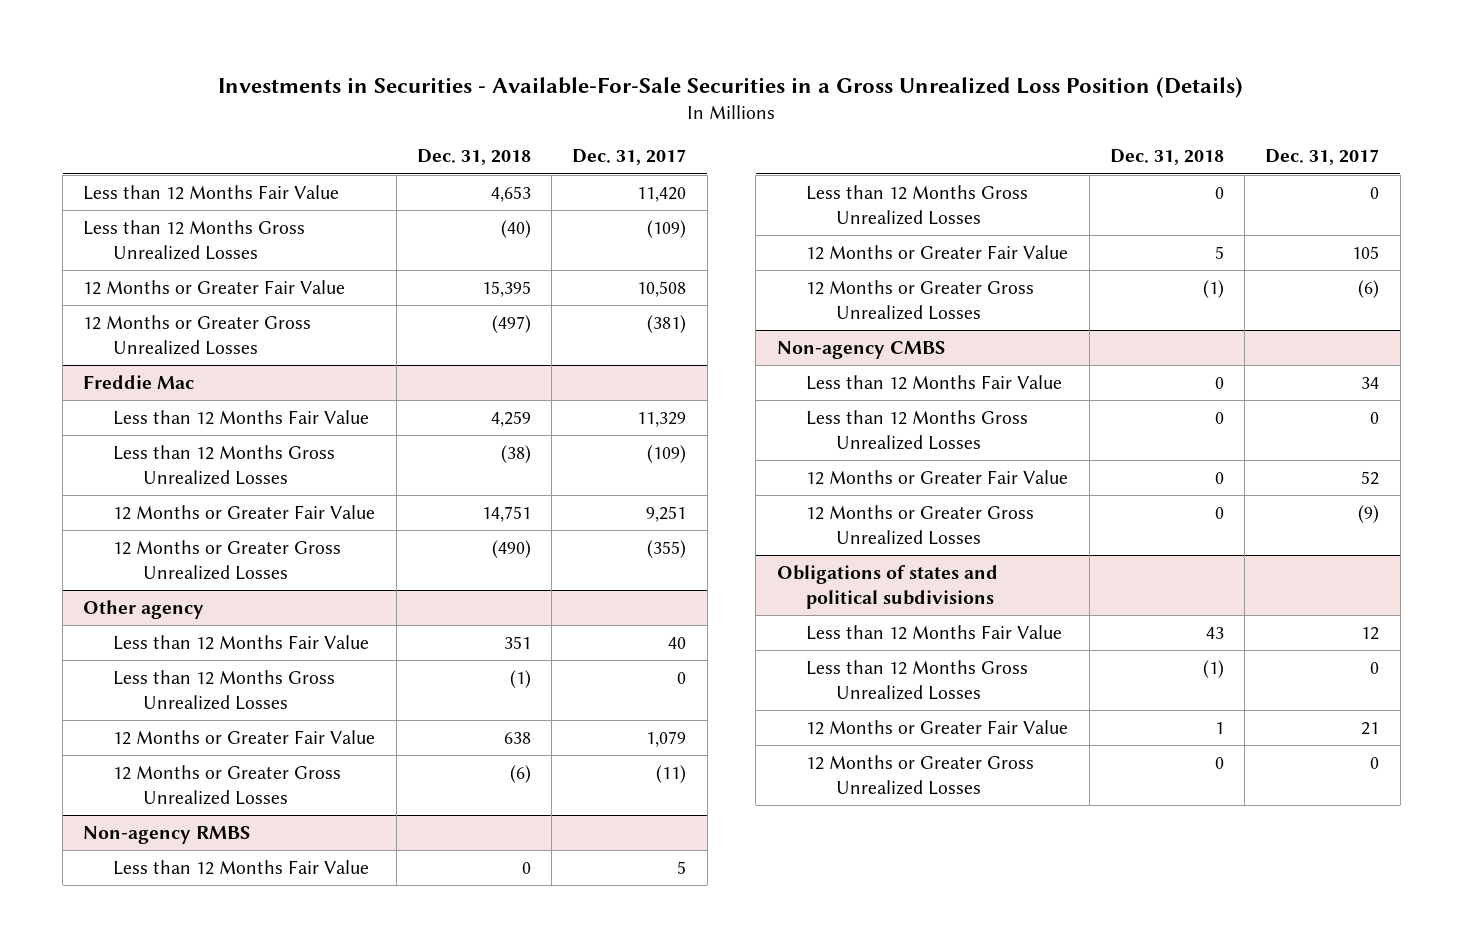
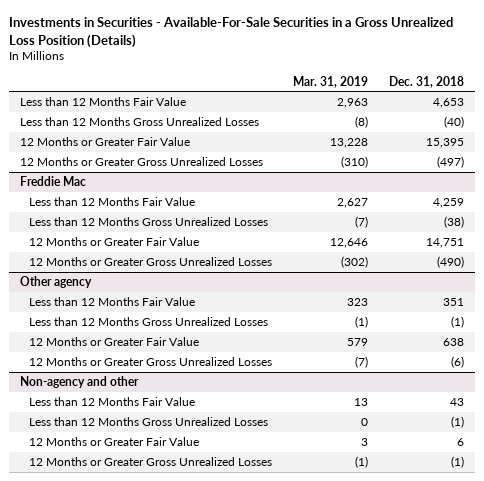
[572,149,687,166] Dec. 31, 2017 -> none
none -> [293,75,369,88] Mar. 31, 2019
[83,825,252,844] Non-agency RMBS -> none
[113,859,370,875] Less than 12 Months Fair Value -> none
[806,184,1029,225] Less than 12 Months Gross Unrealized Losses -> none
[806,244,1069,260] 12 Months or Greater Fair Value -> none
[806,279,1035,320] 12 Months or Greater Gross Unrealized Losses -> none
[776,340,946,359] Non-agency CMBS -> none
[806,374,1063,390] Less than 12 Months Fair Value -> none
[806,409,1029,450] Less than 12 Months Gross Unrealized Losses -> none
[806,469,1069,485] 12 Months or Greater Fair Value -> none
[806,504,1035,545] 12 Months or Greater Gross Unrealized Losses -> none
[776,564,998,609] Obligations of states and political subdivisions -> none
none -> [19,375,139,388] Non-agency and other
[1214,721,1224,734] 1 -> [457,437,465,446] 6
[1214,756,1224,769] 0 -> [451,455,465,468] (1)

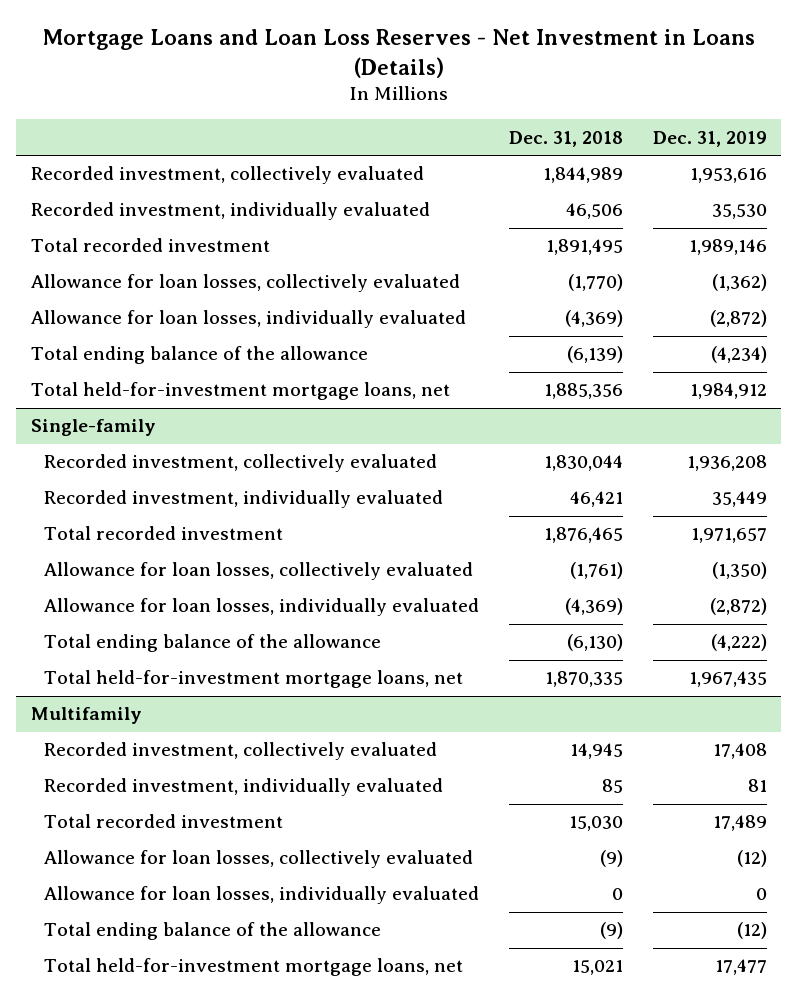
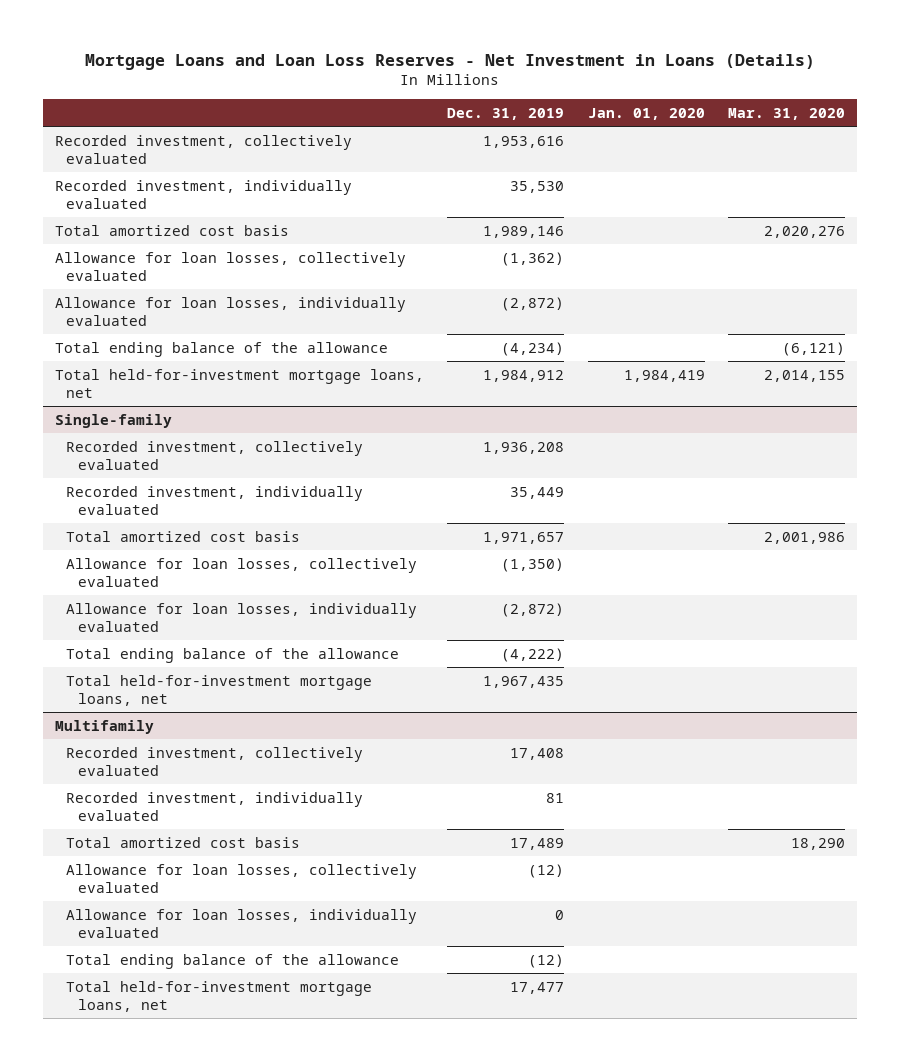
[508,130,623,147] Dec. 31, 2018 -> none
none -> [587,107,705,120] Jan. 01, 2020
none -> [727,107,845,120] Mar. 31, 2020
[30,238,270,253] Total recorded investment -> [54,224,289,236] Total amortized cost basis
[44,526,284,541] Total recorded investment -> [66,530,301,542] Total amortized cost basis
[44,814,284,829] Total recorded investment -> [66,836,301,848] Total amortized cost basis

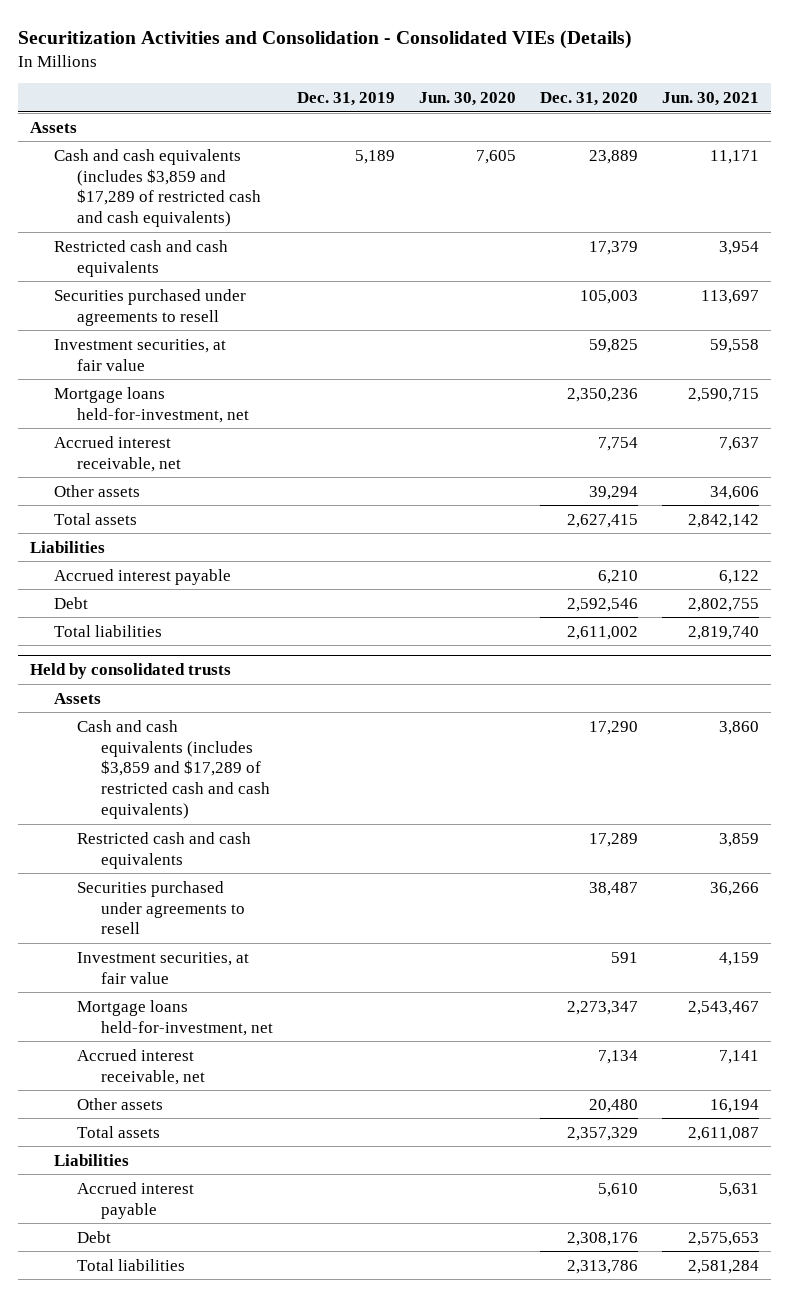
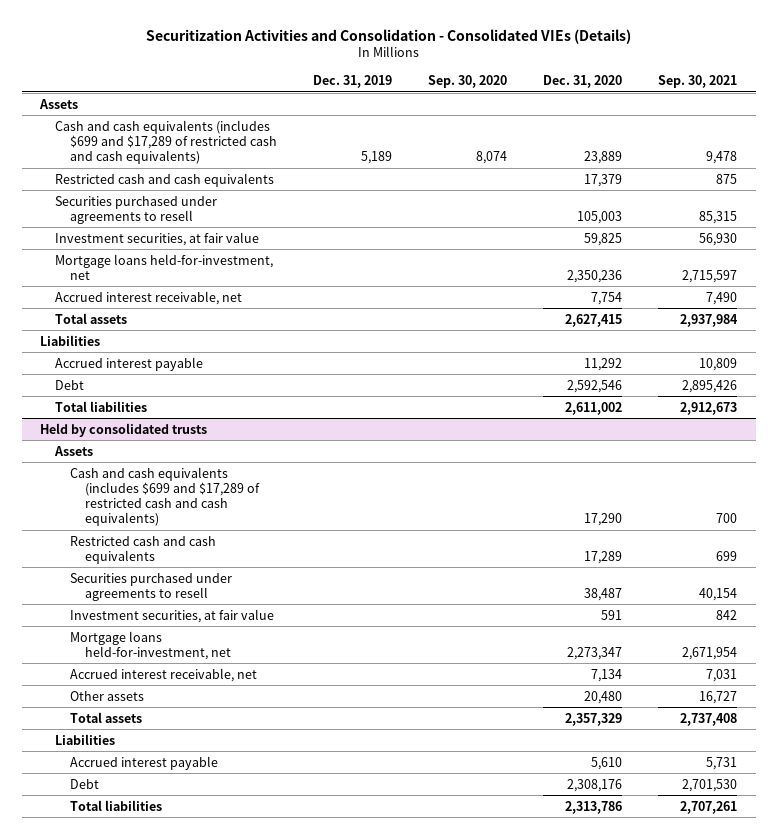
[418,92,516,107] Jun. 30, 2020 -> none
[661,92,759,107] Jun. 30, 2021 -> none
none -> [428,75,508,89] Sep. 30, 2020
none -> [658,75,738,89] Sep. 30, 2021
[53,148,262,228] Cash and cash equivalents (includes $3,859 and $17,289 of restricted cash and cash equivalents) -> [55,119,278,164] Cash and cash equivalents (includes $699 and $17,289 of restricted cash and cash equivalents)
[53,484,140,497] Other assets -> none
[597,569,638,584] 6,210 -> [584,357,623,371] 11,292
[77,719,270,820] Cash and cash equivalents (includes $3,859 and $17,289 of restricted cash and cash equivalents) -> [70,466,261,527] Cash and cash equivalents (includes $699 and $17,289 of restricted cash and cash equivalents)

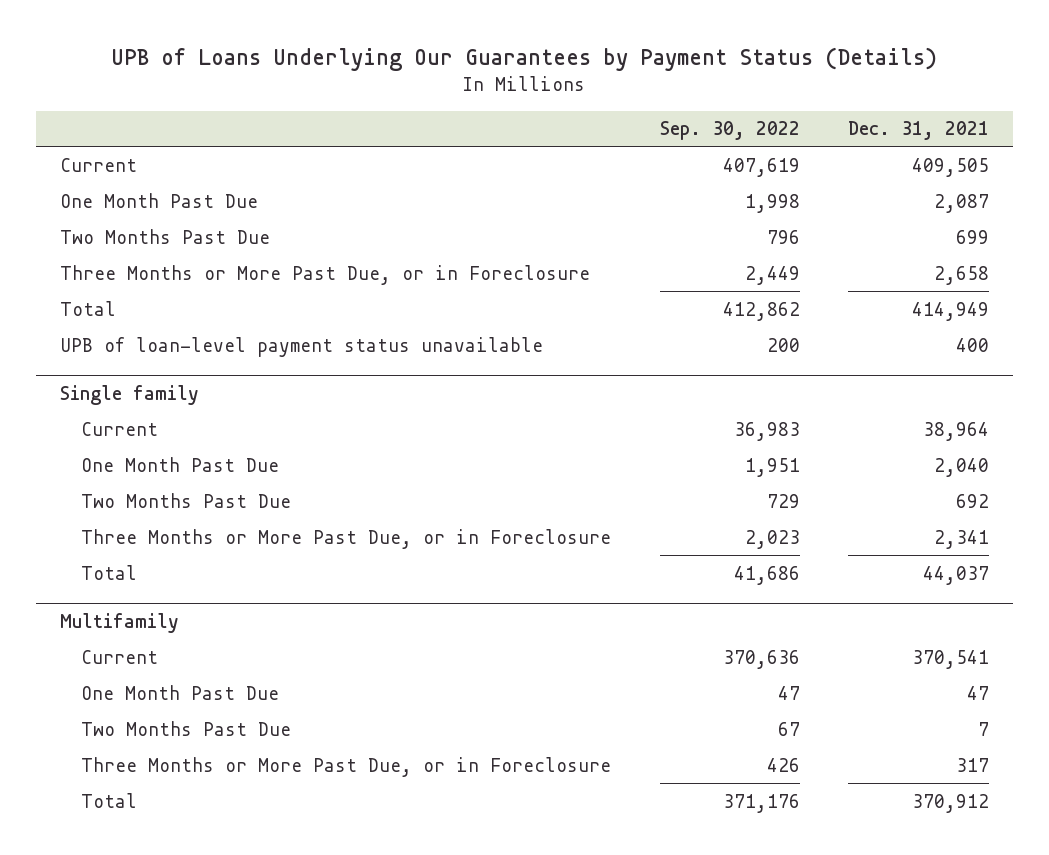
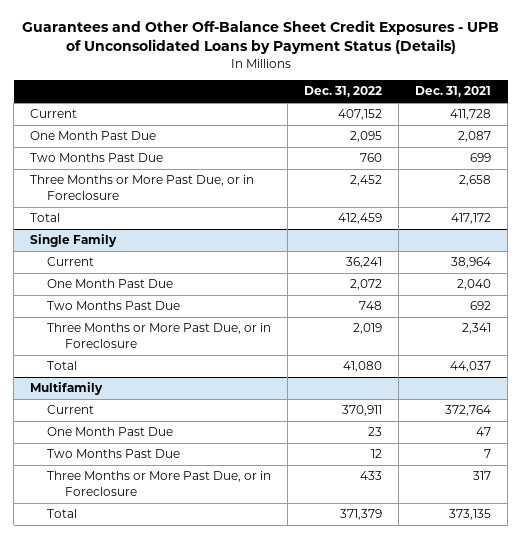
[111,47,938,72] UPB of Loans Underlying Our Guarantees by Payment Status (Details) -> [21,20,499,55] Guarantees and Other Off-Balance Sheet Credit Exposures - UPB of Unconsolidated Loans by Payment Status (Details)
[659,121,800,141] Sep. 30, 2022 -> none
none -> [304,86,383,98] Dec. 31, 2022
[912,157,990,177] 409,505 -> [450,109,492,121] 411,728
[59,336,543,357] UPB of loan-level payment status unavailable -> none
[912,301,990,321] 414,949 -> [451,213,492,225] 417,172
[59,385,199,406] Single family -> [29,234,117,248] Single Family
[912,649,990,669] 370,541 -> [445,405,492,417] 372,764
[912,793,990,813] 370,912 -> [449,509,492,521] 373,135

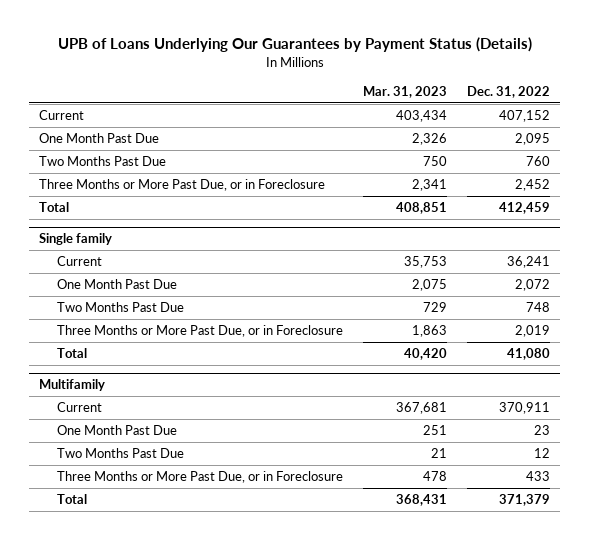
[21,20,499,55] Guarantees and Other Off-Balance Sheet Credit Exposures - UPB of Unconsolidated Loans by Payment Status (Details) -> [57,37,532,53] UPB of Loans Underlying Our Guarantees by Payment Status (Details)
[415,86,492,98] Dec. 31, 2021 -> none
none -> [362,86,447,99] Mar. 31, 2023
[29,234,117,248] Single Family -> [39,233,113,246] Single family

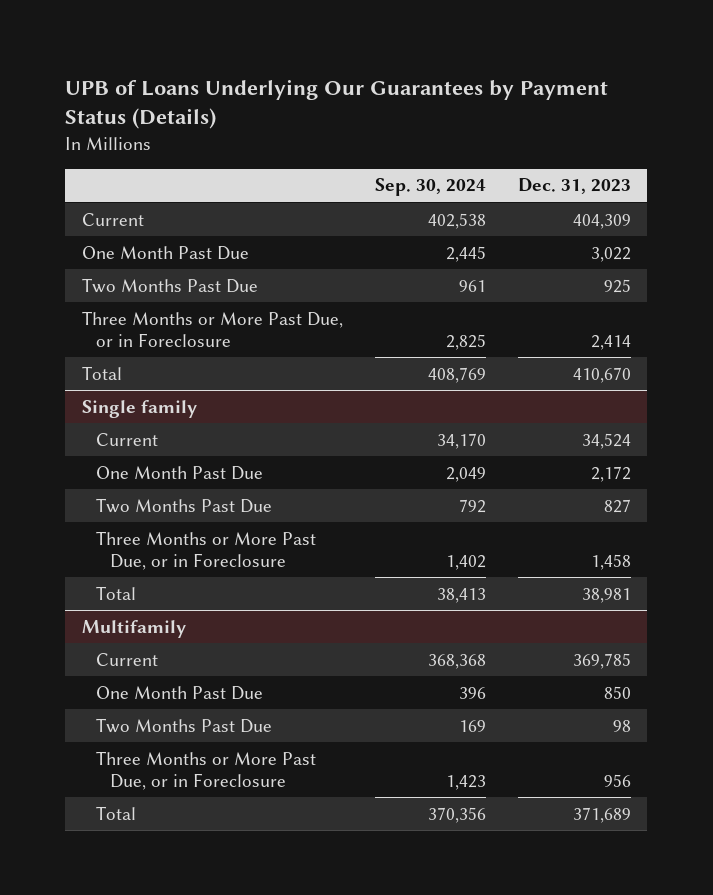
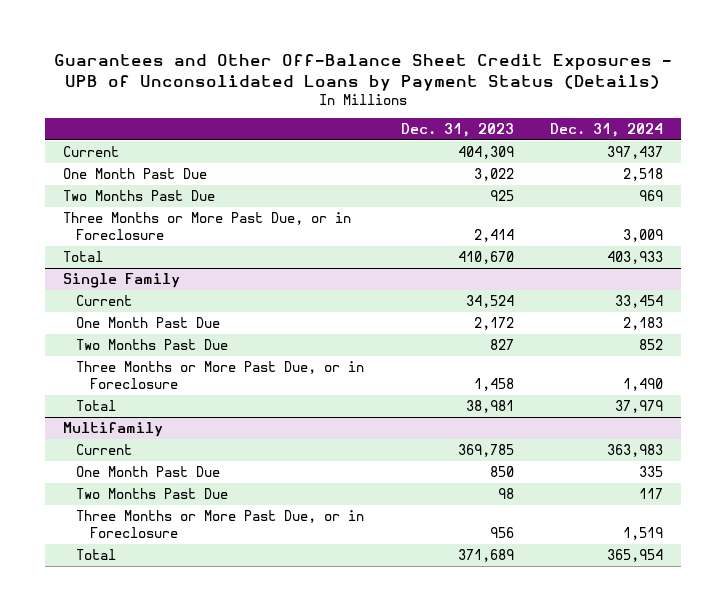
[65,78,609,130] UPB of Loans Underlying Our Guarantees by Payment Status (Details) -> [54,53,673,91] Guarantees and Other Off-Balance Sheet Credit Exposures - UPB of Unconsolidated Loans by Payment Status (Details)
[374,178,486,197] Sep. 30, 2024 -> none
none -> [549,122,663,137] Dec. 31, 2024
[81,399,197,418] Single family -> [63,273,181,289] Single Family

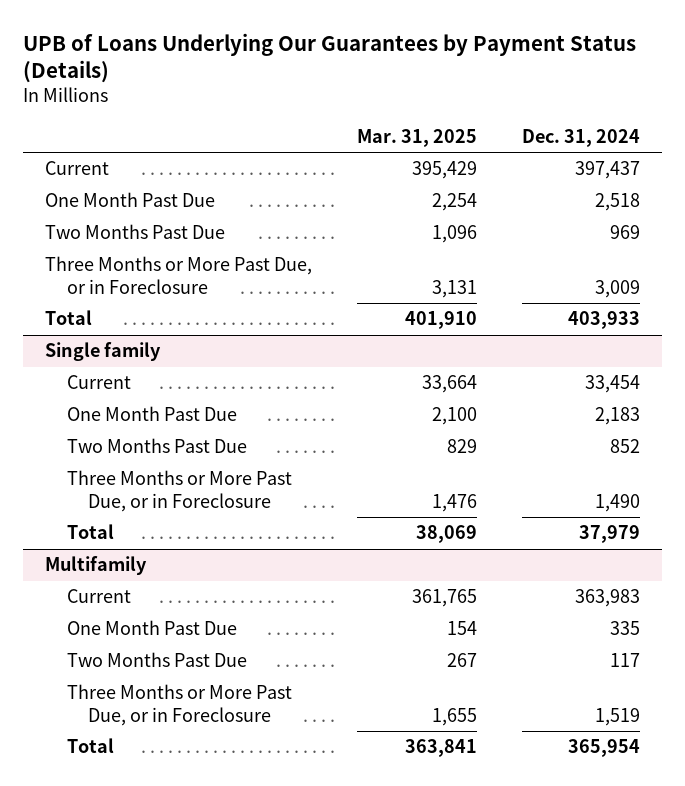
[54,53,673,91] Guarantees and Other Off-Balance Sheet Credit Exposures - UPB of Unconsolidated Loans by Payment Status (Details) -> [22,32,636,84] UPB of Loans Underlying Our Guarantees by Payment Status (Details)
[400,122,514,137] Dec. 31, 2023 -> none
none -> [357,128,478,147] Mar. 31, 2025
[63,273,181,289] Single Family -> [45,342,162,362] Single family

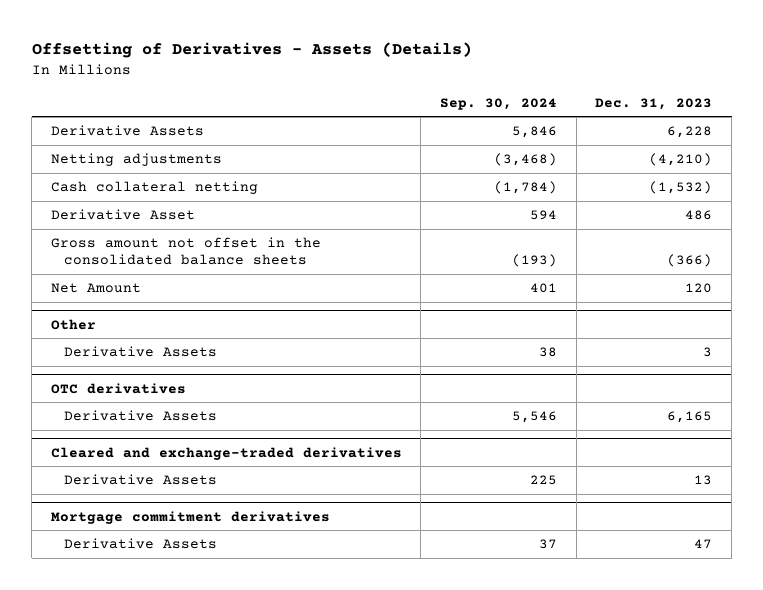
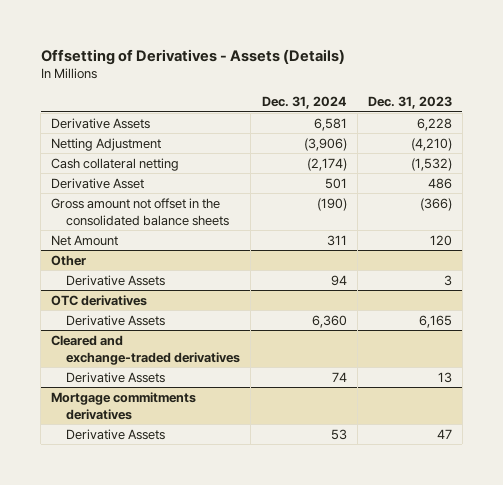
[440,97,558,110] Sep. 30, 2024 -> none
none -> [261,96,347,110] Dec. 31, 2024
[50,153,222,167] Netting adjustments -> [51,137,162,151] Netting Adjustment
[50,510,330,524] Mortgage commitment derivatives -> [51,391,197,420] Mortgage commitments derivatives

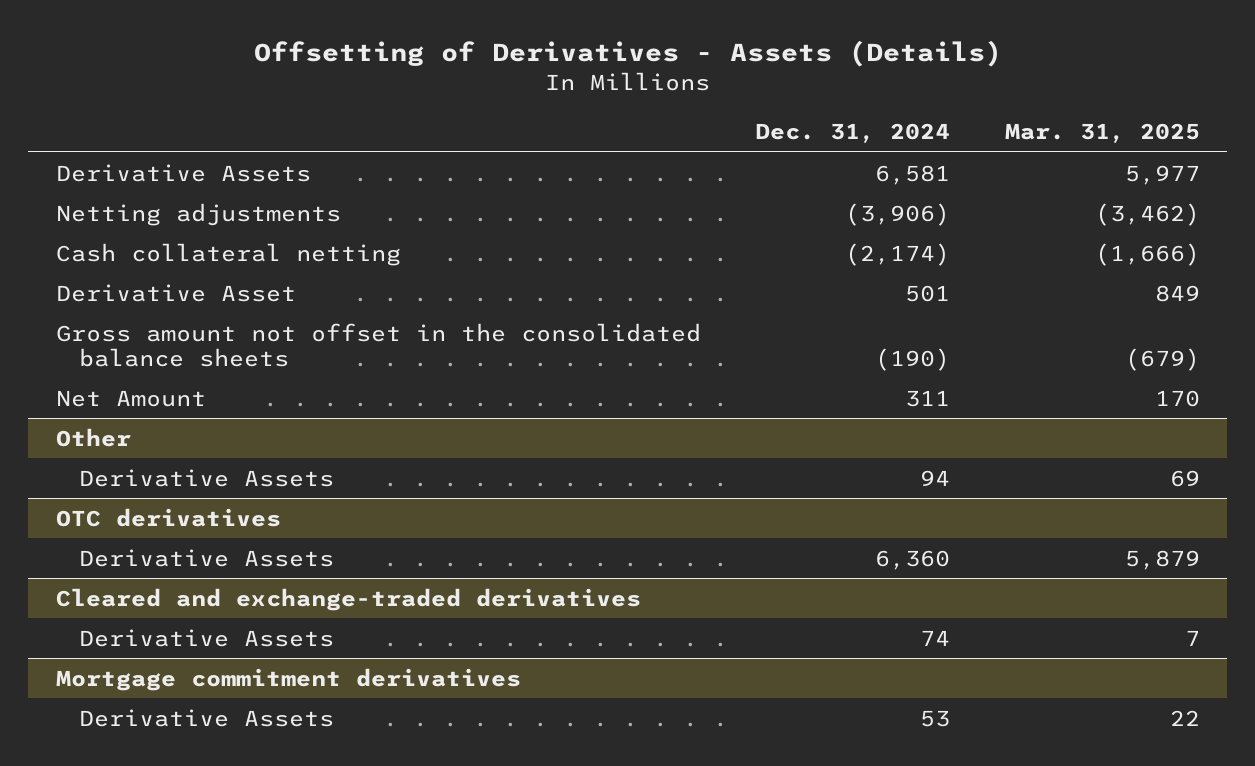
[367,96,452,110] Dec. 31, 2023 -> none
none -> [1004,122,1200,143] Mar. 31, 2025
[51,137,162,151] Netting Adjustment -> [55,202,341,226] Netting adjustments
[51,391,197,420] Mortgage commitments derivatives -> [55,667,521,691] Mortgage commitment derivatives

